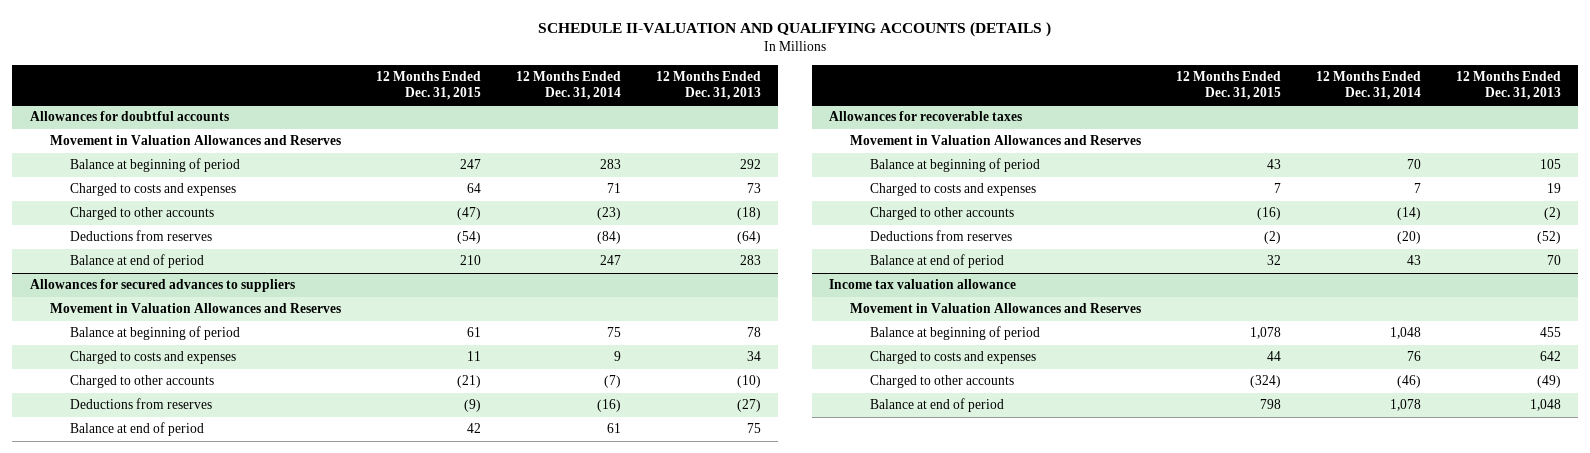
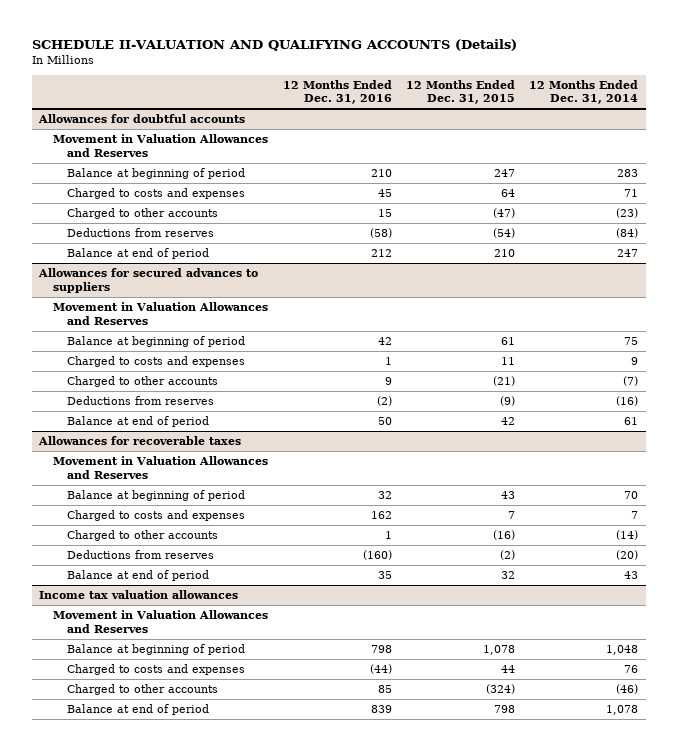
[538,22,1052,38] SCHEDULE II-VALUATION AND QUALIFYING ACCOUNTS (DETAILS ) -> [31,38,517,51] SCHEDULE II-VALUATION AND QUALIFYING ACCOUNTS (Details)
[655,70,761,100] 12 Months Ended Dec. 31, 2013 -> none
none -> [282,79,392,105] 12 Months Ended Dec. 31, 2016
[829,279,1017,290] Income tax valuation allowance -> [38,590,238,600] Income tax valuation allowances

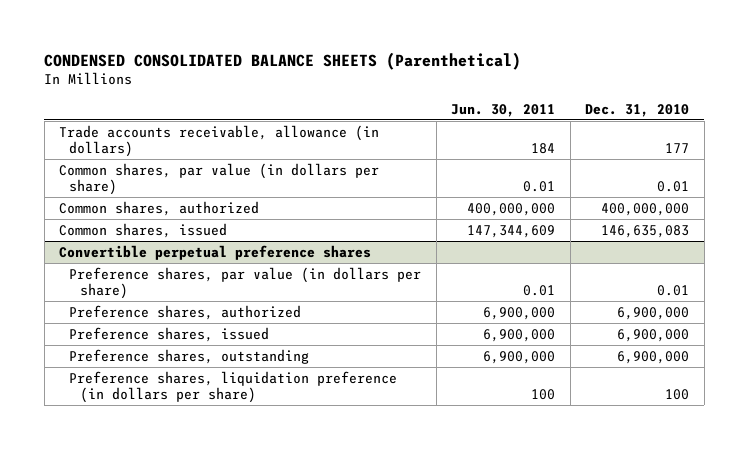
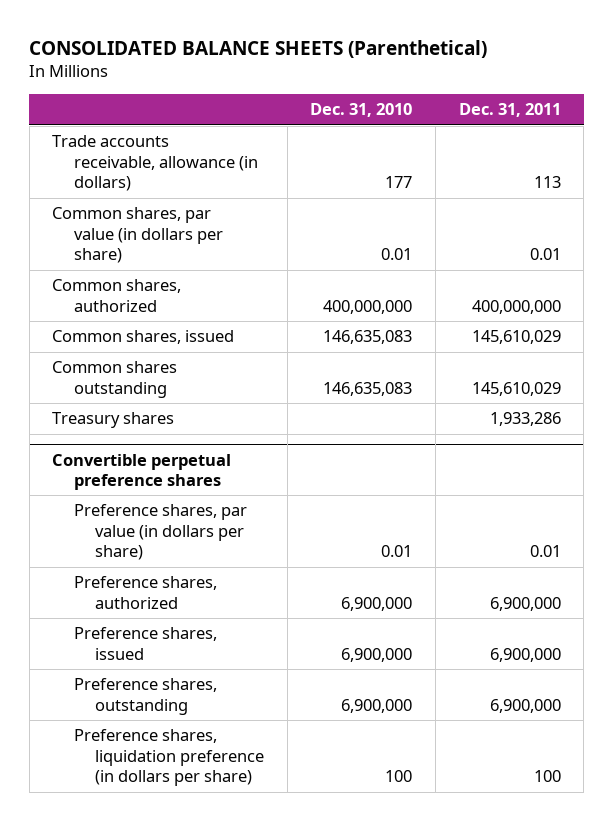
[44,51,522,70] CONDENSED CONSOLIDATED BALANCE SHEETS (Parenthetical) -> [29,39,488,58] CONSOLIDATED BALANCE SHEETS (Parenthetical)
[451,103,556,117] Jun. 30, 2011 -> none
none -> [458,103,561,118] Dec. 31, 2011
none -> [52,361,178,398] Common shares outstanding
none -> [52,412,175,429] Treasury shares

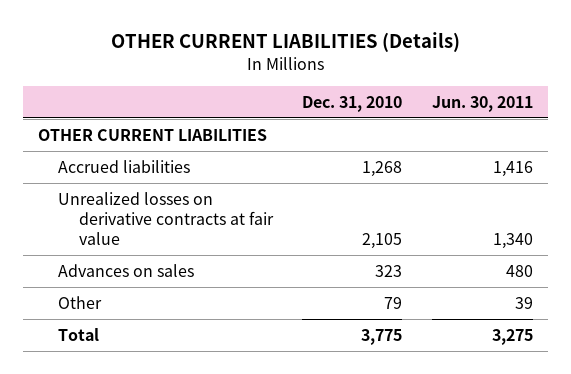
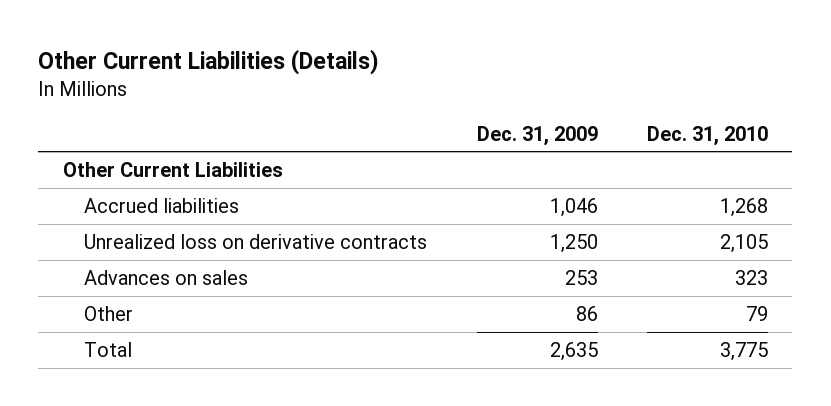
[110,32,460,53] OTHER CURRENT LIABILITIES (Details) -> [38,49,380,76] Other Current Liabilities (Details)
[431,96,533,113] Jun. 30, 2011 -> none
none -> [476,125,598,146] Dec. 31, 2009
[38,128,268,141] OTHER CURRENT LIABILITIES -> [62,161,283,177] Other Current Liabilities
[58,191,274,246] Unrealized losses on derivative contracts at fair value -> [84,233,428,249] Unrealized loss on derivative contracts

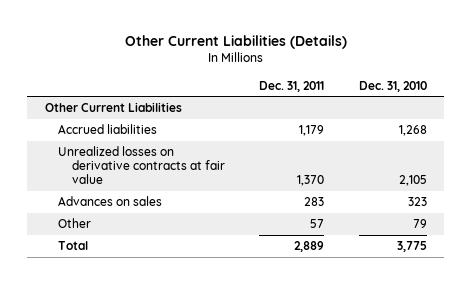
[476,125,598,146] Dec. 31, 2009 -> none
none -> [259,80,325,92] Dec. 31, 2011
[84,233,428,249] Unrealized loss on derivative contracts -> [58,146,225,185] Unrealized losses on derivative contracts at fair value

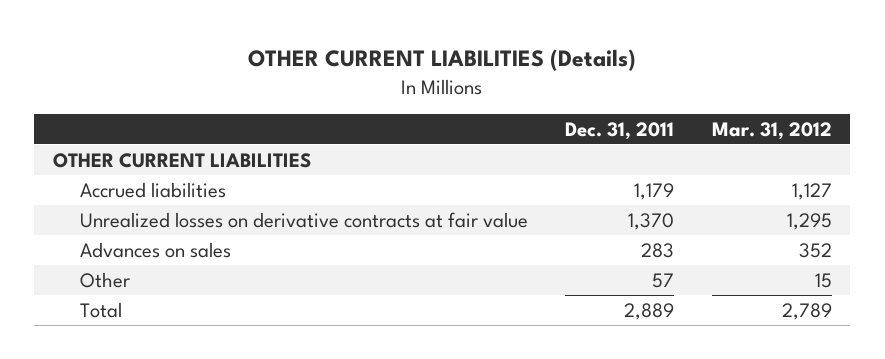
[124,34,347,49] Other Current Liabilities (Details) -> [248,49,637,72] OTHER CURRENT LIABILITIES (Details)
[358,80,427,92] Dec. 31, 2010 -> none
none -> [711,121,832,140] Mar. 31, 2012
[44,102,182,113] Other Current Liabilities -> [53,152,312,168] OTHER CURRENT LIABILITIES

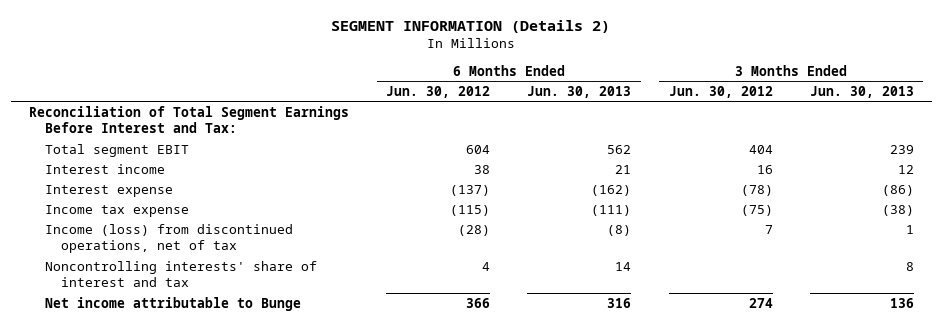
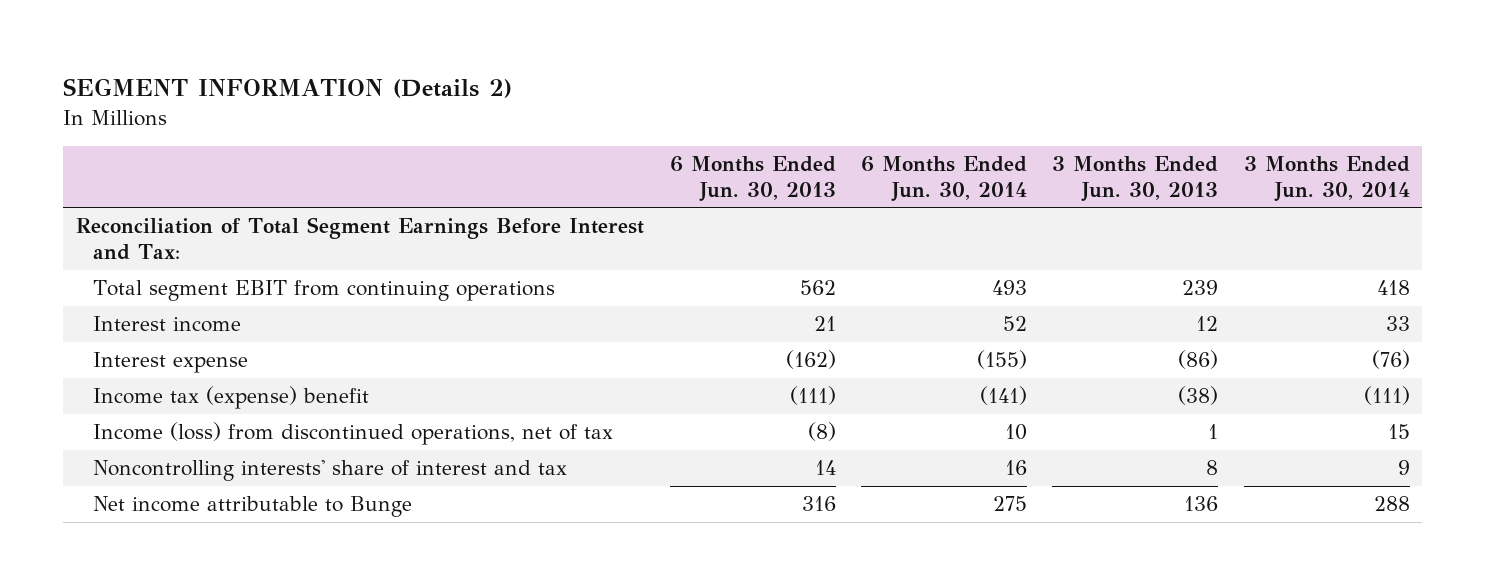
[386,85,491,98] Jun. 30, 2012 -> none
[668,85,773,98] Jun. 30, 2012 -> none
none -> [860,156,1027,202] 6 Months Ended Jun. 30, 2014
none -> [1243,156,1410,202] 3 Months Ended Jun. 30, 2014
[44,143,189,157] Total segment EBIT -> [93,280,556,302] Total segment EBIT from continuing operations
[44,204,189,217] Income tax expense -> [93,386,370,410] Income tax (expense) benefit

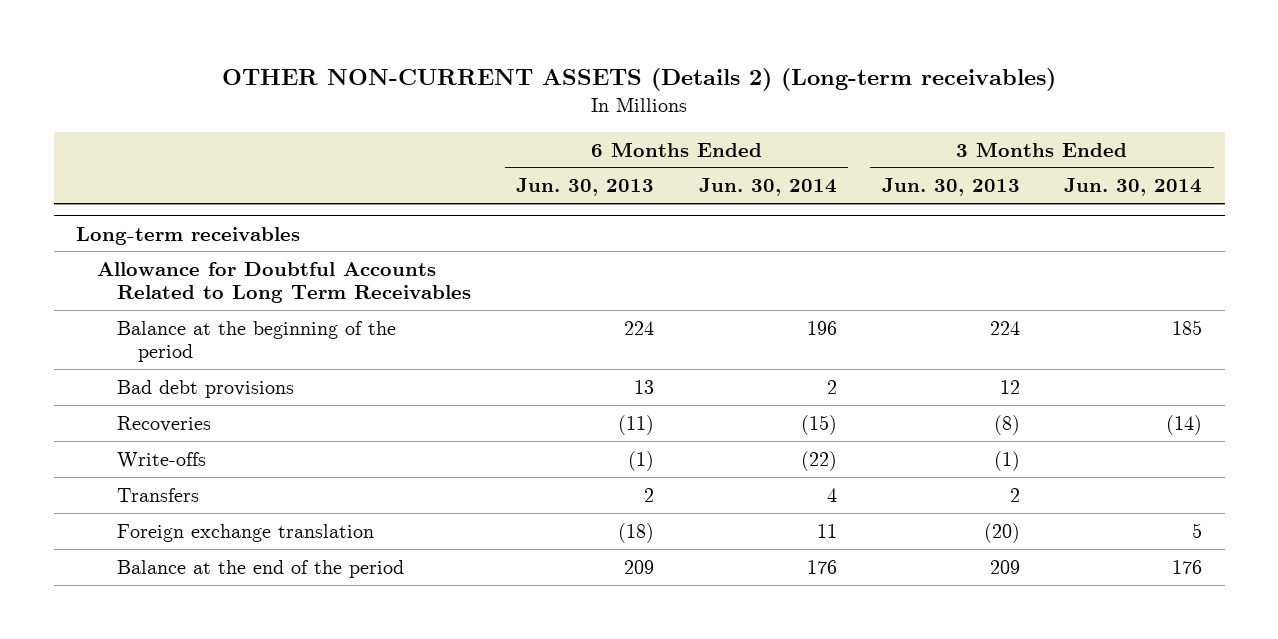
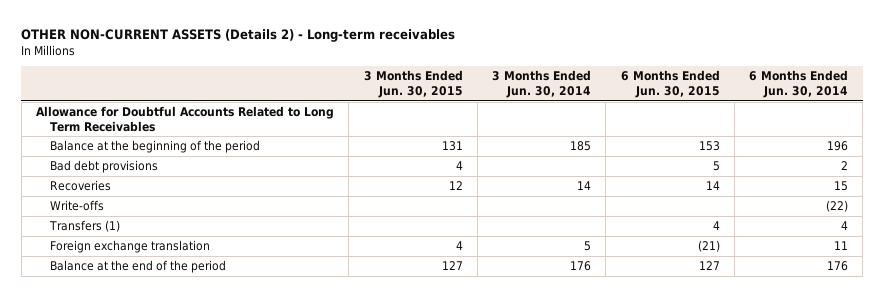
[222,67,1057,91] OTHER NON-CURRENT ASSETS (Details 2) (Long-term receivables) -> [21,29,456,43] OTHER NON-CURRENT ASSETS (Details 2) - Long-term receivables
[516,178,655,197] Jun. 30, 2013 -> none
[881,178,1020,197] Jun. 30, 2013 -> none
none -> [363,70,463,98] 3 Months Ended Jun. 30, 2015
none -> [620,70,720,98] 6 Months Ended Jun. 30, 2015
[75,226,300,245] Long-term receivables -> none
[800,414,837,435] (15) -> [834,181,849,192] 15
[1166,414,1203,435] (14) -> [577,181,592,191] 14
[117,487,200,502] Transfers -> [48,220,120,233] Transfers (1)

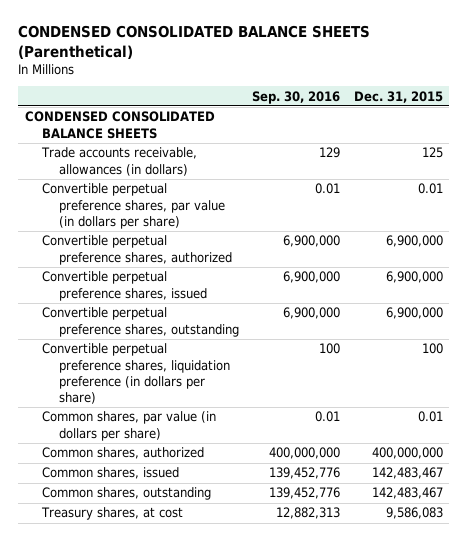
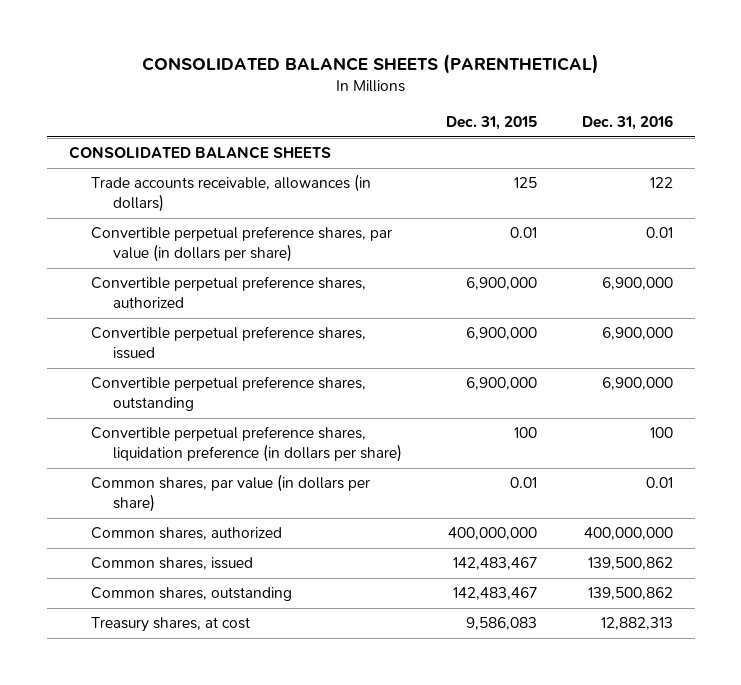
[17,25,370,59] CONDENSED CONSOLIDATED BALANCE SHEETS (Parenthetical) -> [141,54,599,75] CONSOLIDATED BALANCE SHEETS (PARENTHETICAL)
[252,90,341,104] Sep. 30, 2016 -> none
none -> [581,114,673,130] Dec. 31, 2016
[24,111,215,139] CONDENSED CONSOLIDATED BALANCE SHEETS -> [68,146,331,160] CONSOLIDATED BALANCE SHEETS

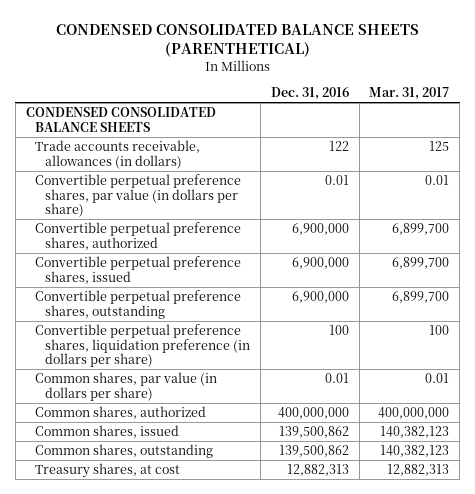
[141,54,599,75] CONSOLIDATED BALANCE SHEETS (PARENTHETICAL) -> [55,23,419,57] CONDENSED CONSOLIDATED BALANCE SHEETS (PARENTHETICAL)
[446,115,538,130] Dec. 31, 2015 -> none
none -> [369,87,450,101] Mar. 31, 2017
[68,146,331,160] CONSOLIDATED BALANCE SHEETS -> [25,107,216,132] CONDENSED CONSOLIDATED BALANCE SHEETS

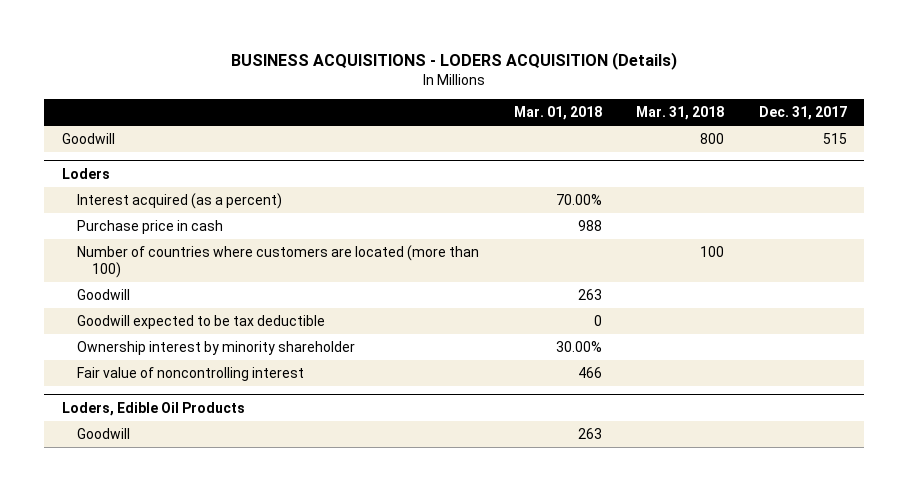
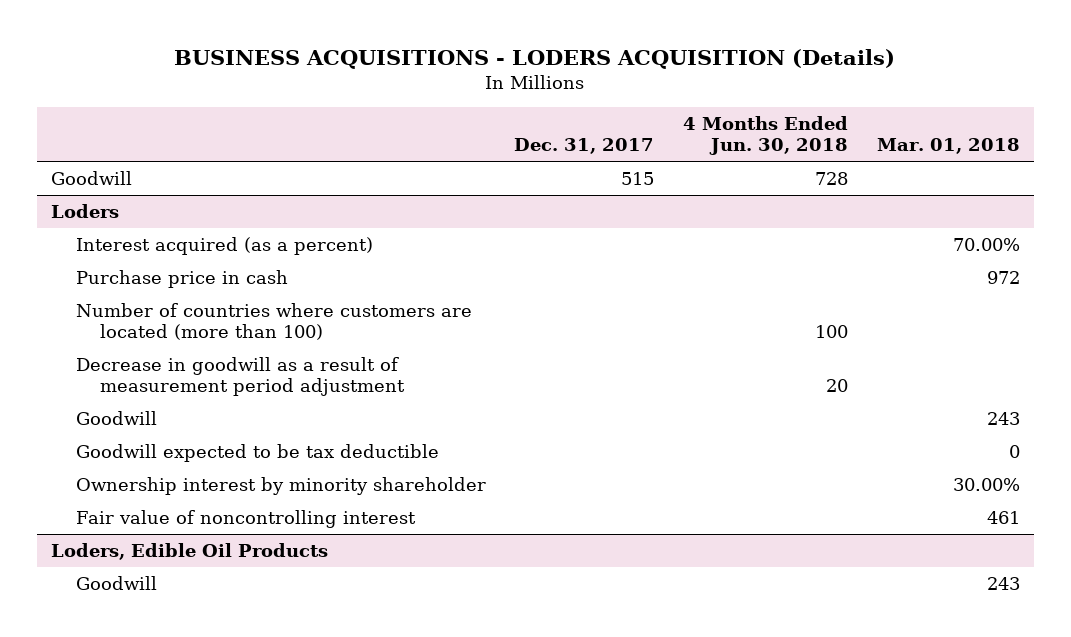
[636,106,725,121] Mar. 31, 2018 -> none
none -> [682,116,848,156] 4 Months Ended Jun. 30, 2018
[577,220,602,232] 988 -> [986,271,1020,285] 972
none -> [75,357,405,397] Decrease in goodwill as a result of measurement period adjustment
[577,289,602,301] 263 -> [986,412,1020,426] 243
[577,367,602,379] 466 -> [986,511,1020,525] 461
[577,428,602,440] 263 -> [986,577,1020,591] 243

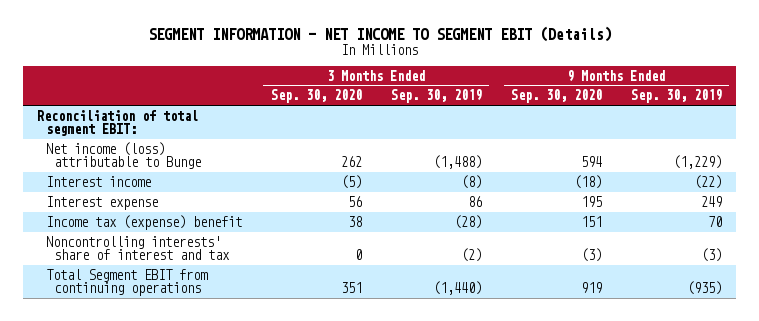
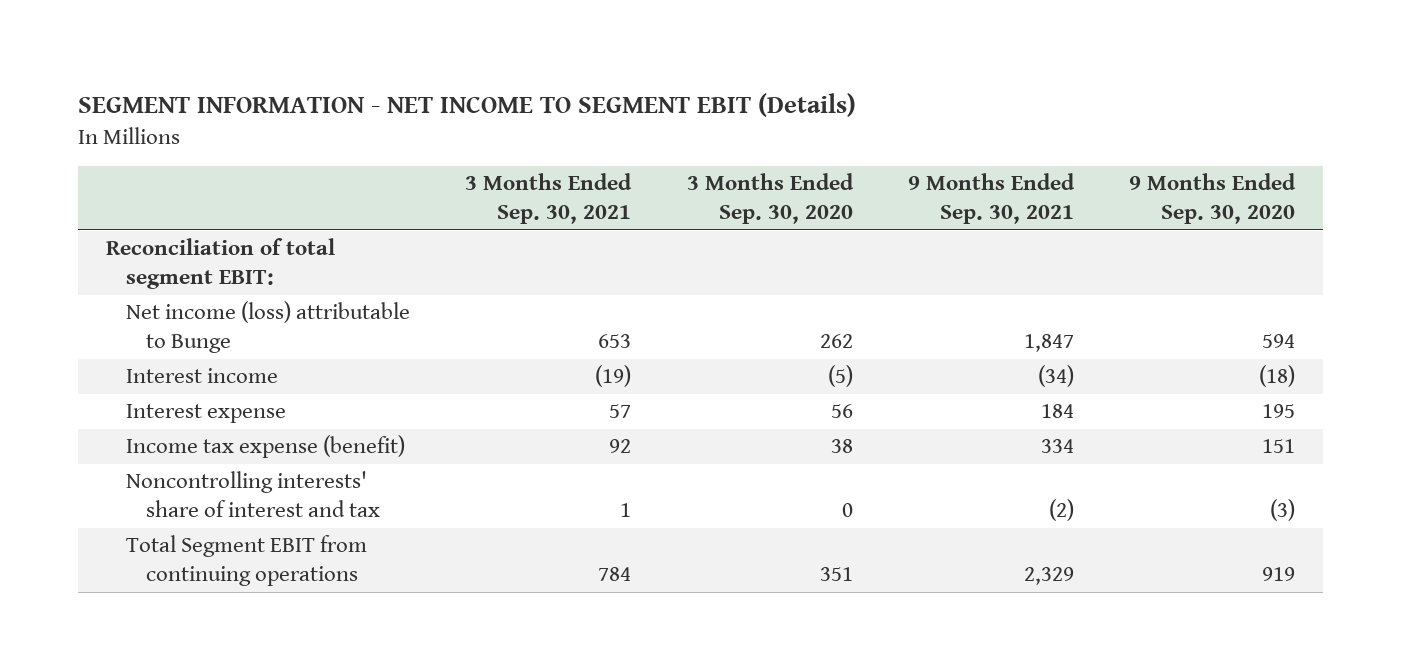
[390,89,482,104] Sep. 30, 2019 -> none
[630,89,722,104] Sep. 30, 2019 -> none
none -> [465,173,633,225] 3 Months Ended Sep. 30, 2021
none -> [908,173,1076,225] 9 Months Ended Sep. 30, 2021
[45,214,242,230] Income tax (expense) benefit -> [125,435,405,459] Income tax expense (benefit)

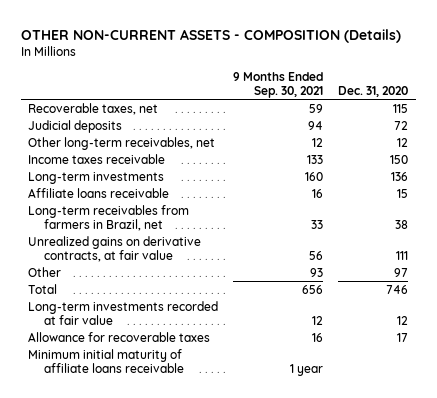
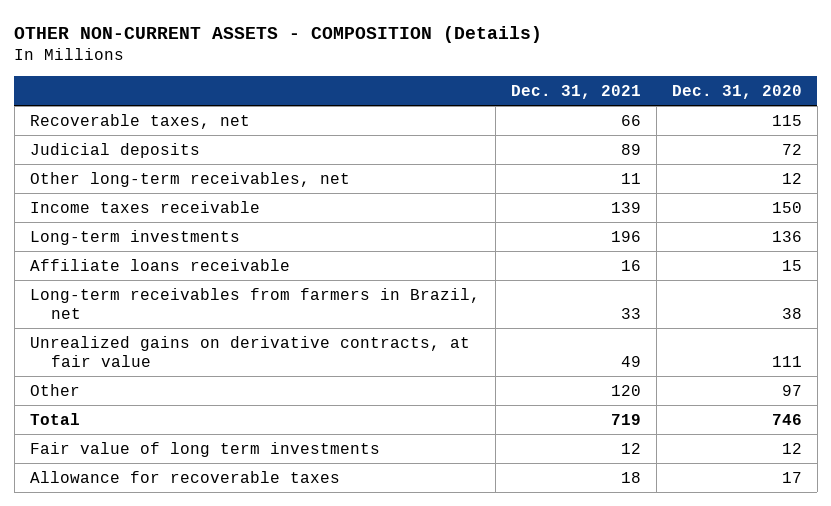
[233,71,324,98] 9 Months Ended Sep. 30, 2021 -> none
none -> [510,84,641,99] Dec. 31, 2021
[28,300,219,325] Long-term investments recorded at fair value -> [29,441,380,457] Fair value of long term investments
[28,348,184,373] Minimum initial maturity of affiliate loans receivable -> none

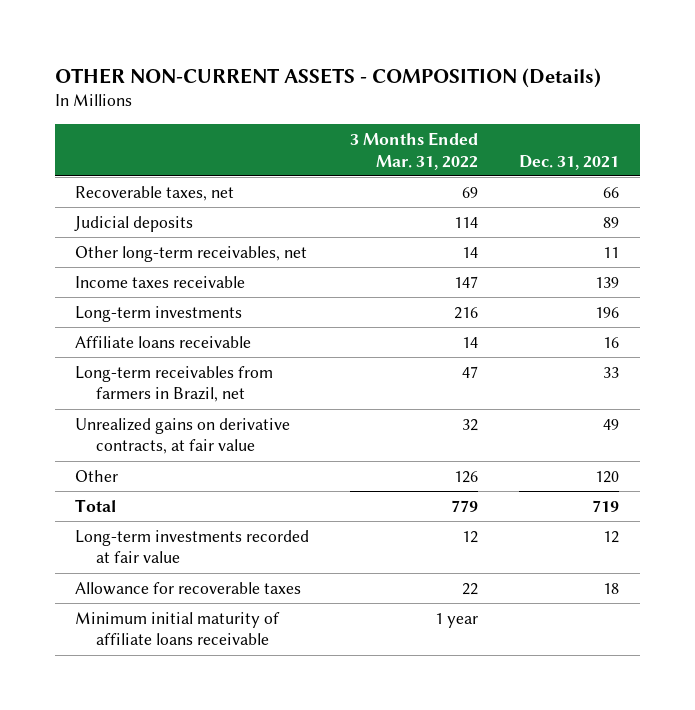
[671,84,802,99] Dec. 31, 2020 -> none
none -> [350,132,479,170] 3 Months Ended Mar. 31, 2022
[29,441,380,457] Fair value of long term investments -> [75,529,310,564] Long-term investments recorded at fair value
none -> [75,611,281,646] Minimum initial maturity of affiliate loans receivable

